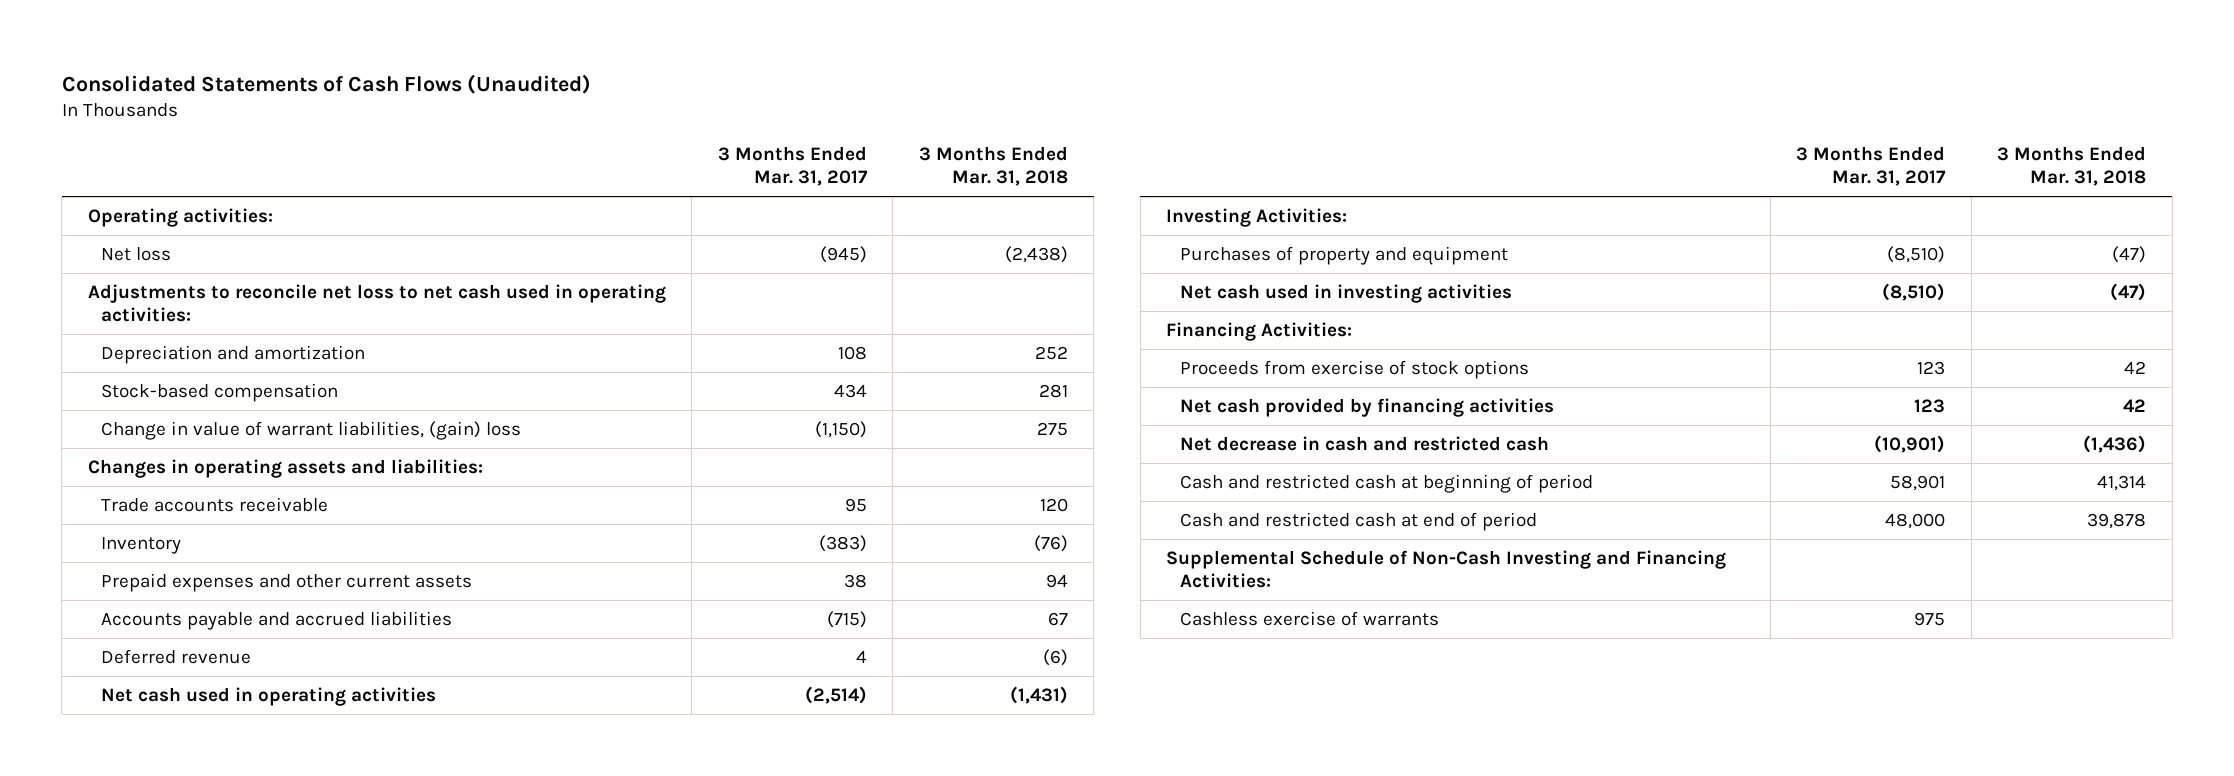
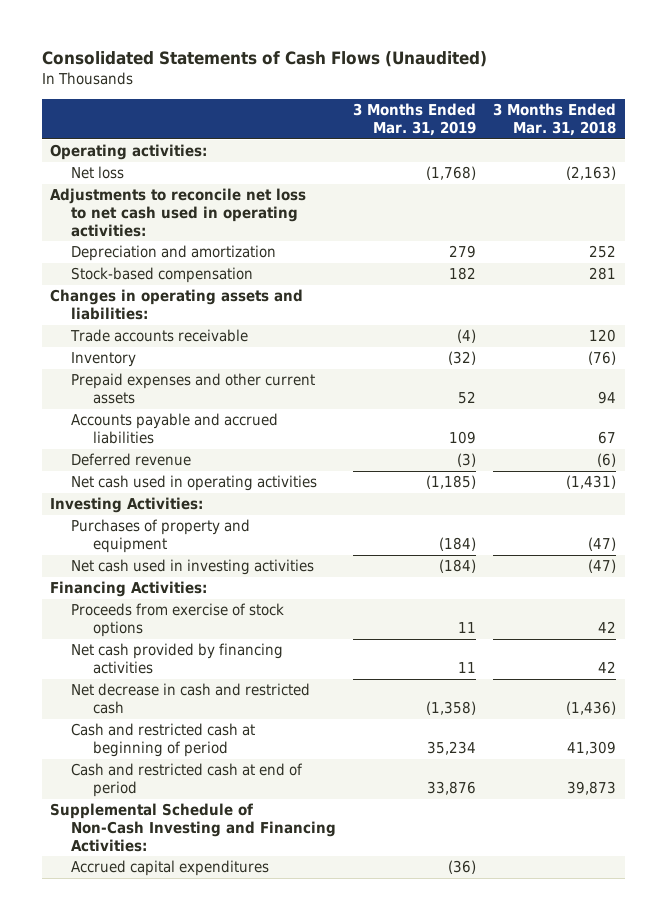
[717,145,868,187] 3 Months Ended Mar. 31, 2017 -> none
none -> [353,103,477,136] 3 Months Ended Mar. 31, 2019
[1004,245,1068,263] (2,438) -> [566,166,617,181] (2,163)
[101,420,522,440] Change in value of warrant liabilities, (gain) loss -> none
[2097,474,2147,491] 41,314 -> [567,741,617,756] 41,309
[2087,512,2147,529] 39,878 -> [567,781,617,796] 39,873
[1179,610,1439,626] Cashless exercise of warrants -> none
none -> [71,860,270,877] Accrued capital expenditures

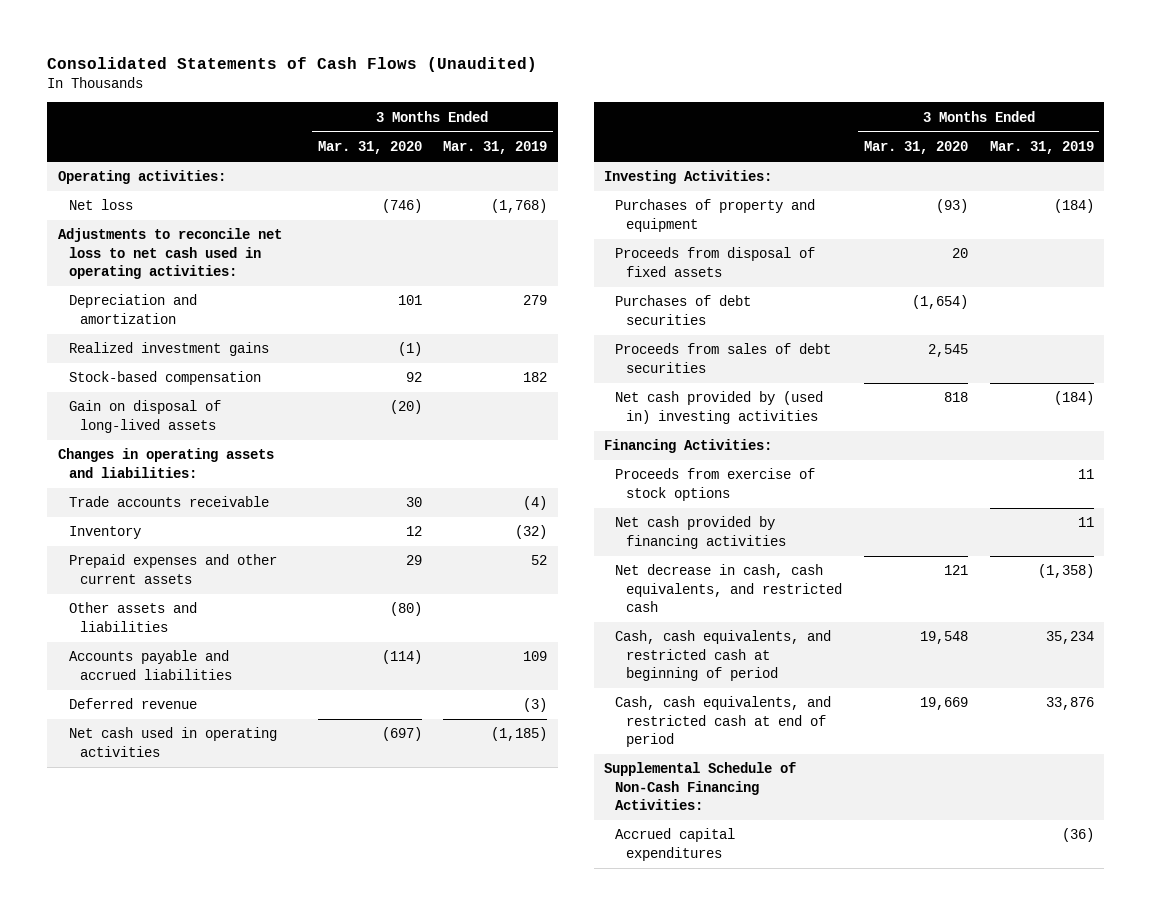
[493,103,617,136] 3 Months Ended Mar. 31, 2018 -> none
none -> [317,141,422,155] Mar. 31, 2020
none -> [69,342,270,357] Realized investment gains
none -> [69,400,222,433] Gain on disposal of long-lived assets
none -> [69,602,198,632] Other assets and liabilities
none -> [615,247,816,277] Proceeds from disposal of fixed assets
none -> [615,295,752,325] Purchases of debt securities
none -> [615,343,832,373] Proceeds from sales of debt securities
[71,559,315,576] Net cash used in investing activities -> [615,391,824,424] Net cash provided by (used in) investing activities
[71,683,311,715] Net decrease in cash and restricted cash -> [615,564,842,612] Net decrease in cash, cash equivalents, and restricted cash
[71,723,256,758] Cash and restricted cash at beginning of period -> [615,630,832,681] Cash, cash equivalents, and restricted cash at beginning of period
[71,763,304,798] Cash and restricted cash at end of period -> [615,696,832,747] Cash, cash equivalents, and restricted cash at end of period
[50,803,337,852] Supplemental Schedule of Non-Cash Investing and Financing Activities: -> [604,762,797,810] Supplemental Schedule of Non-Cash Financing Activities:

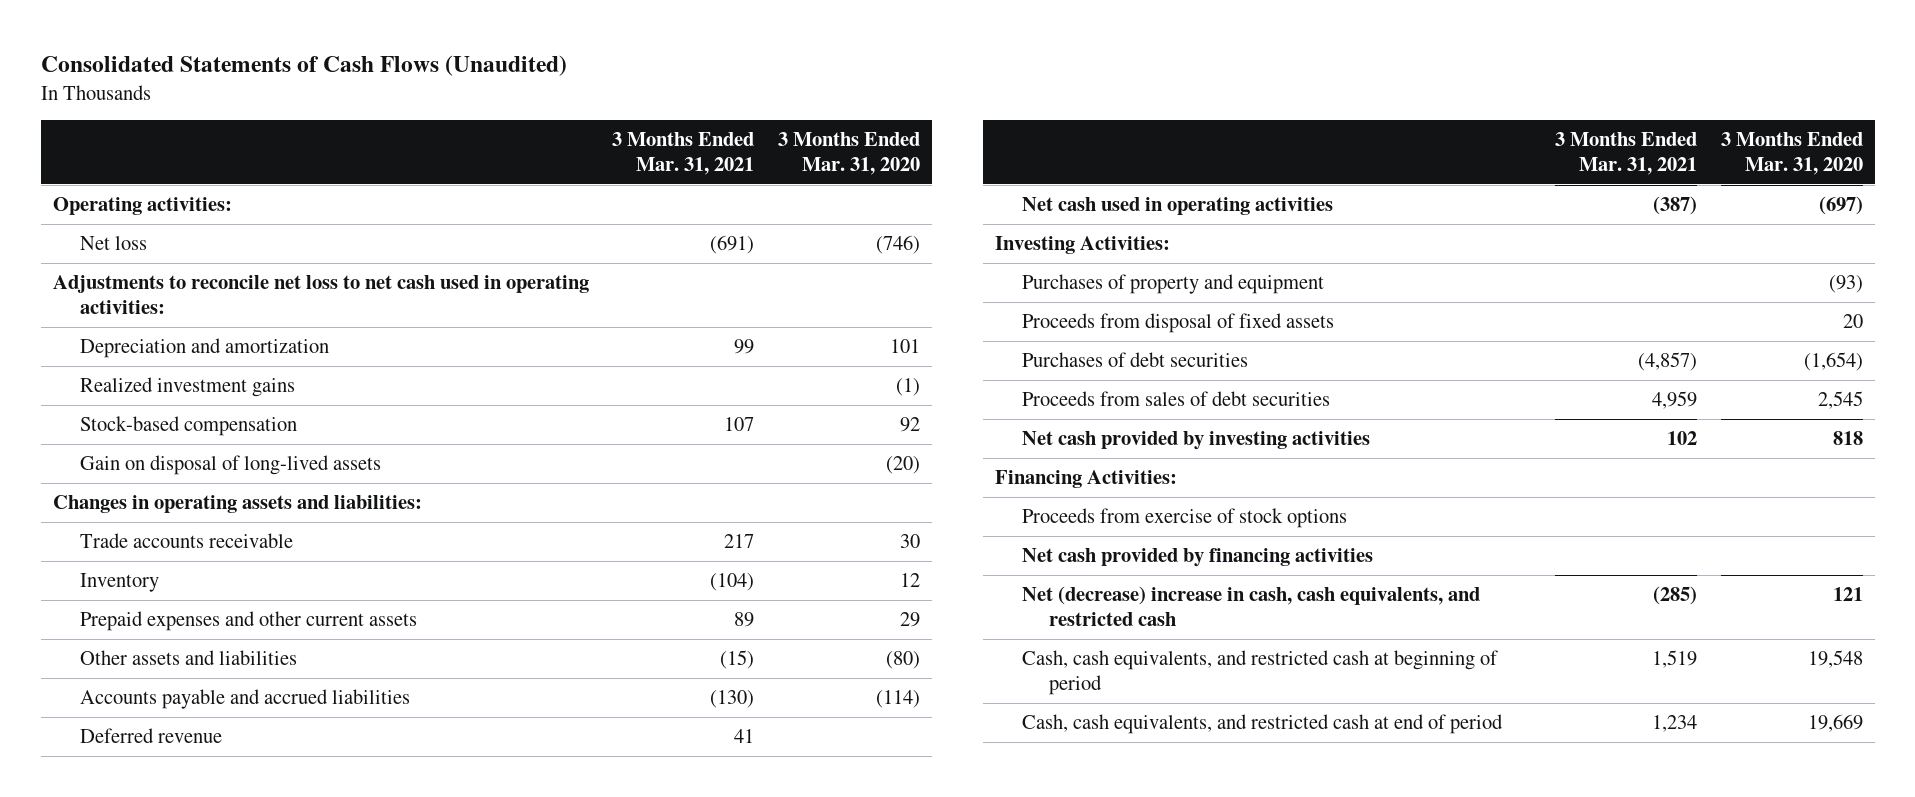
[443,141,548,155] Mar. 31, 2019 -> none
none -> [612,131,755,175] 3 Months Ended Mar. 31, 2021
[615,391,824,424] Net cash provided by (used in) investing activities -> [1021,431,1370,451] Net cash provided by investing activities
[615,564,842,612] Net decrease in cash, cash equivalents, and restricted cash -> [1021,586,1480,627] Net (decrease) increase in cash, cash equivalents, and restricted cash
[604,762,797,810] Supplemental Schedule of Non-Cash Financing Activities: -> none
[615,828,736,861] Accrued capital expenditures -> none

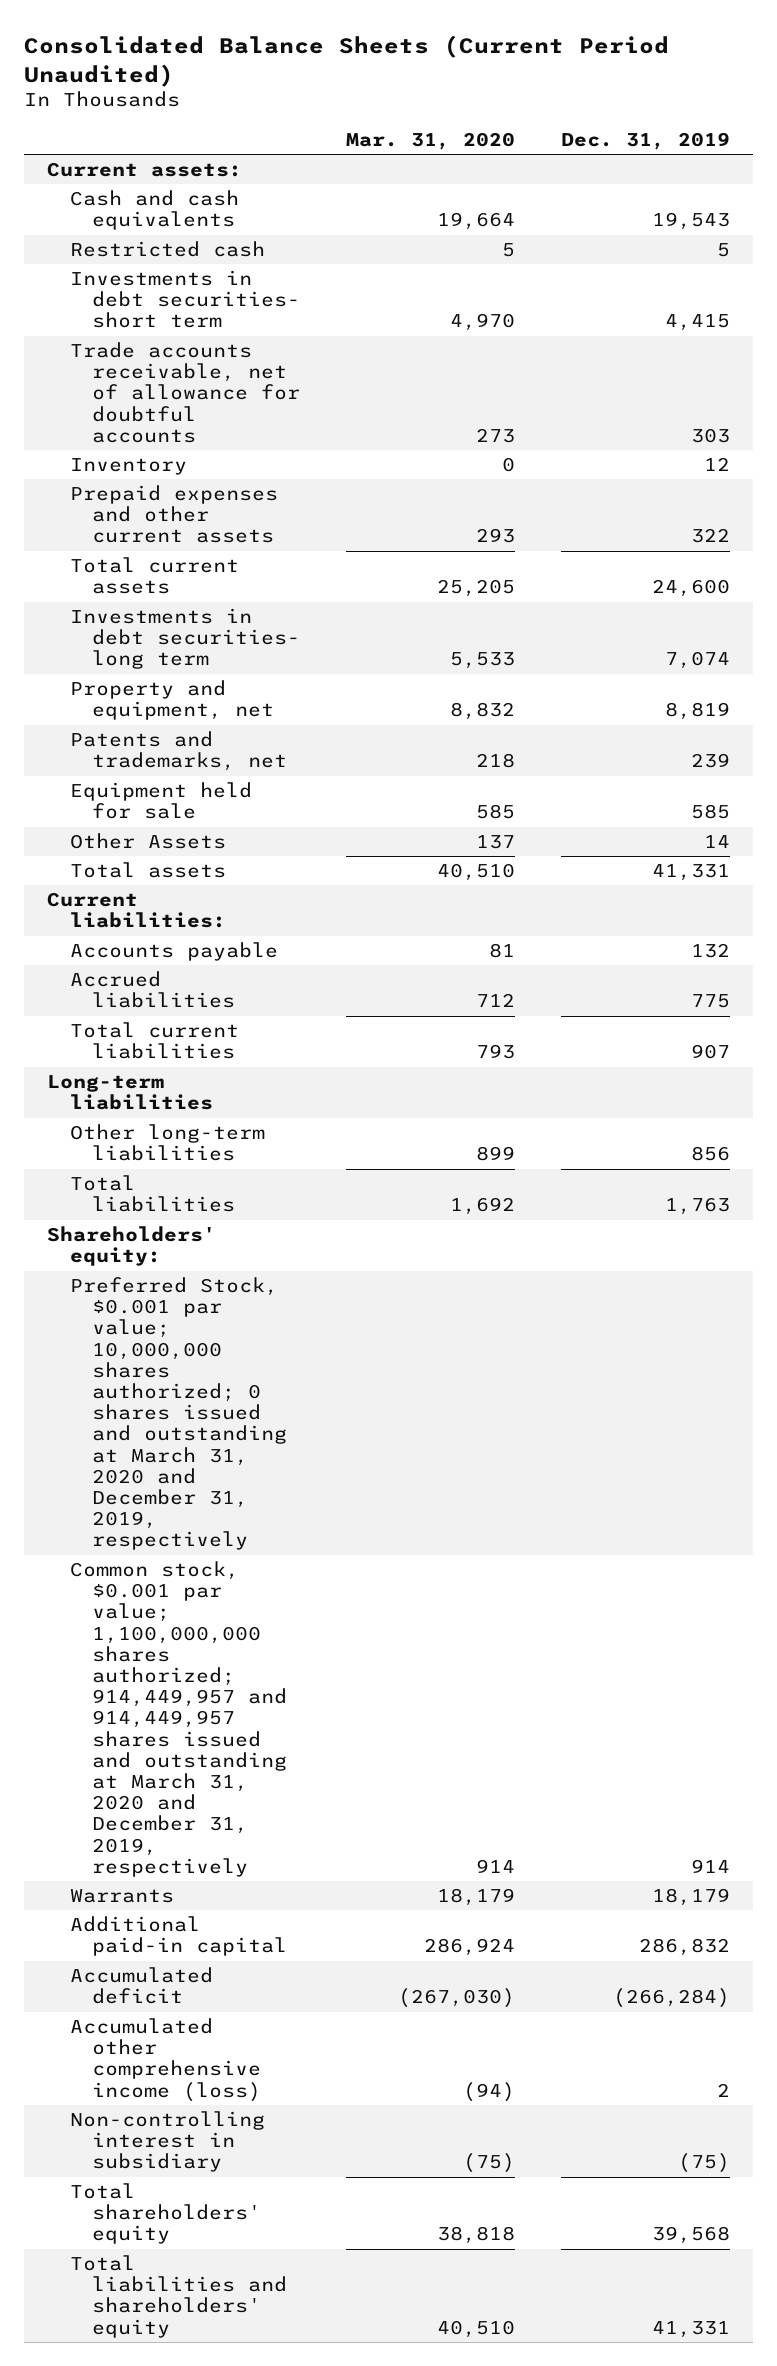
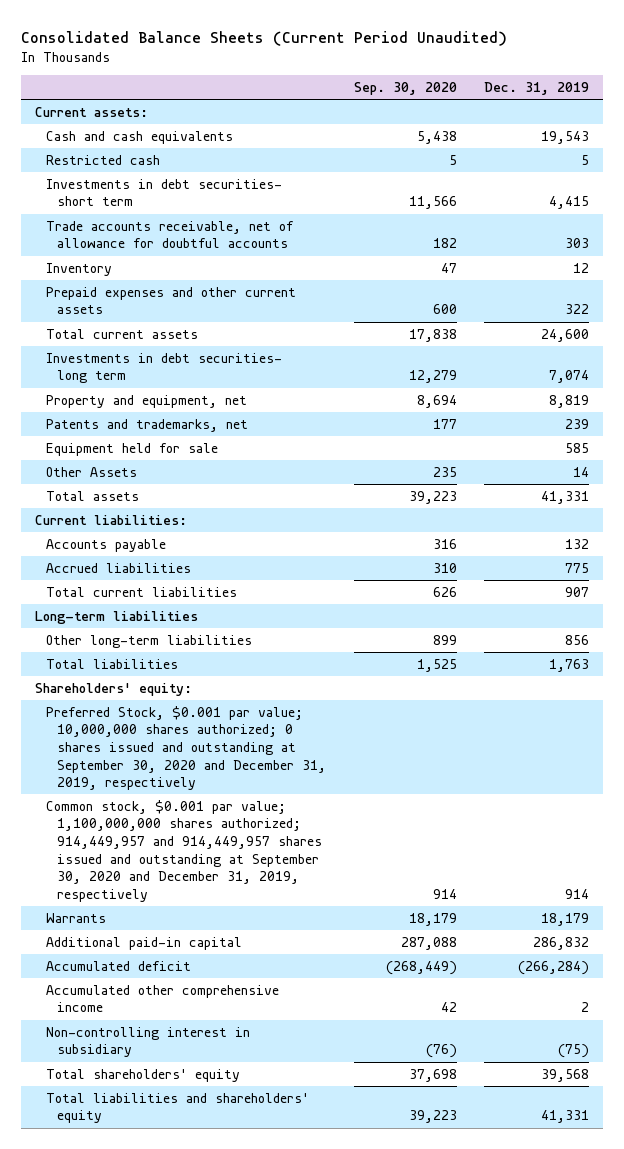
[346,131,516,150] Mar. 31, 2020 -> none
none -> [353,82,457,96] Sep. 30, 2020
[69,1277,288,1551] Preferred Stock, $0.001 par value; 10,000,000 shares authorized; 0 shares issued and outstanding at March 31, 2020 and December 31, 2019, respectively -> [46,705,327,791] Preferred Stock, $0.001 par value; 10,000,000 shares authorized; 0 shares issued and outstanding at September 30, 2020 and December 31, 2019, respectively
[69,1561,288,1877] Common stock, $0.001 par value; 1,100,000,000 shares authorized; 914,449,957 and 914,449,957 shares issued and outstanding at March 31, 2020 and December 31, 2019, respectively -> [46,799,323,902] Common stock, $0.001 par value; 1,100,000,000 shares authorized; 914,449,957 and 914,449,957 shares issued and outstanding at September 30, 2020 and December 31, 2019, respectively
[69,2018,262,2102] Accumulated other comprehensive income (loss) -> [46,984,280,1013] Accumulated other comprehensive income

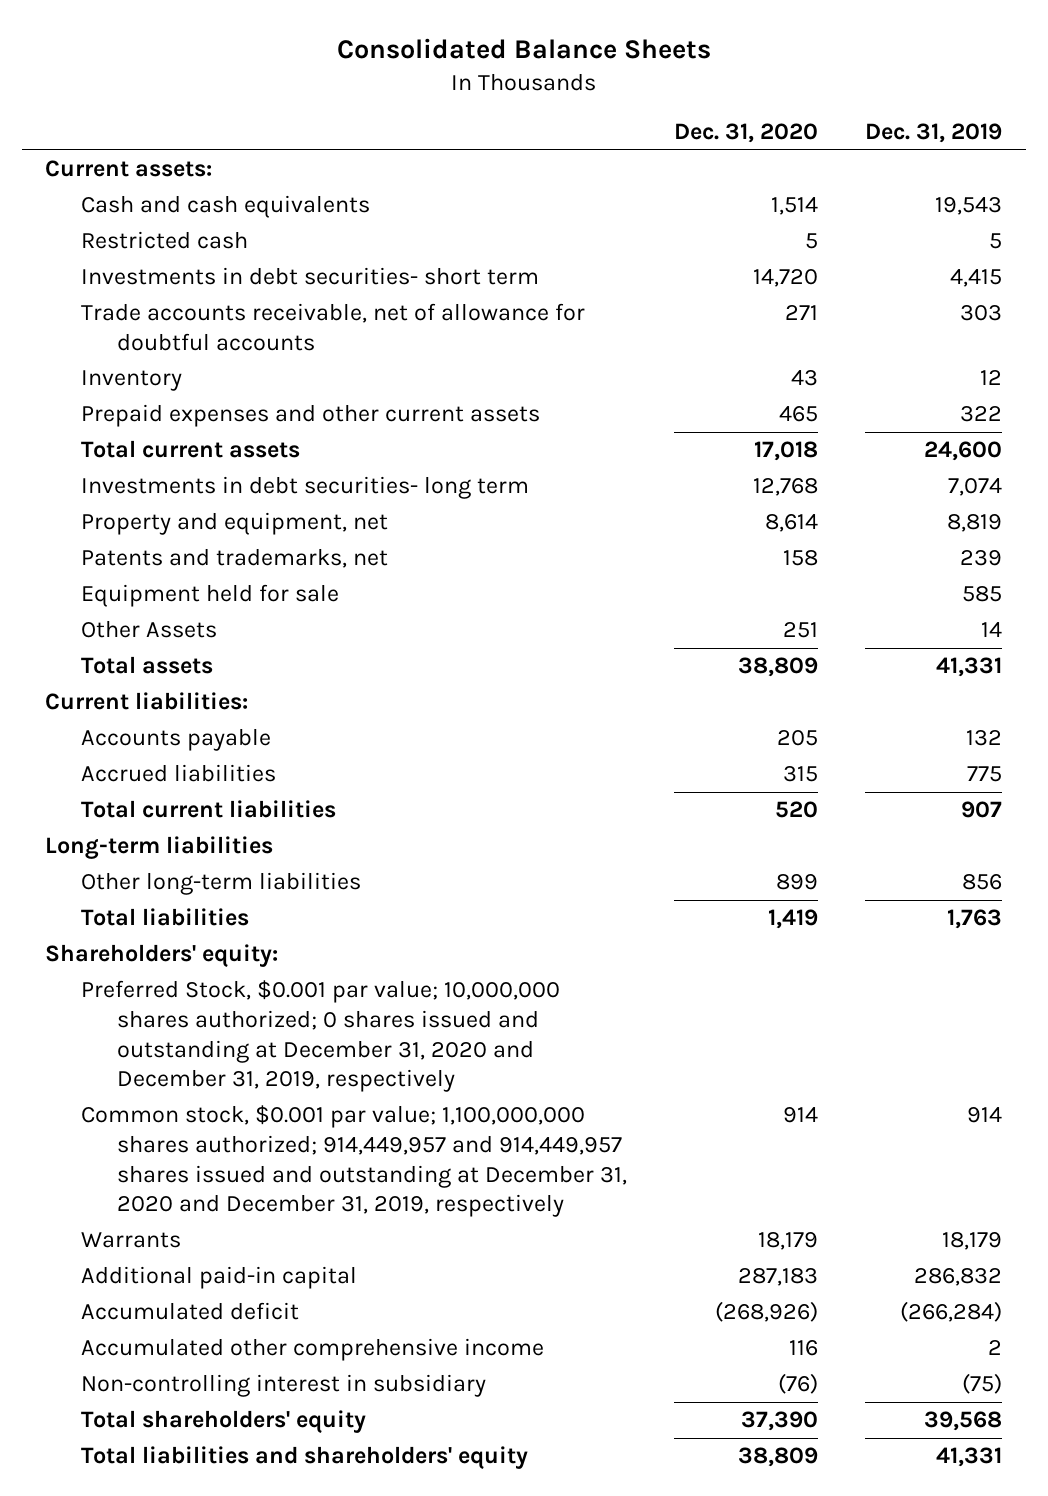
[21,30,508,46] Consolidated Balance Sheets (Current Period Unaudited) -> [336,38,711,60] Consolidated Balance Sheets
[353,82,457,96] Sep. 30, 2020 -> none
none -> [674,123,819,144] Dec. 31, 2020
[46,705,327,791] Preferred Stock, $0.001 par value; 10,000,000 shares authorized; 0 shares issued and outstanding at September 30, 2020 and December 31, 2019, respectively -> [81,980,561,1093] Preferred Stock, $0.001 par value; 10,000,000 shares authorized; 0 shares issued and outstanding at December 31, 2020 and December 31, 2019, respectively
[46,799,323,902] Common stock, $0.001 par value; 1,100,000,000 shares authorized; 914,449,957 and 914,449,957 shares issued and outstanding at September 30, 2020 and December 31, 2019, respectively -> [81,1105,628,1218] Common stock, $0.001 par value; 1,100,000,000 shares authorized; 914,449,957 and 914,449,957 shares issued and outstanding at December 31, 2020 and December 31, 2019, respectively

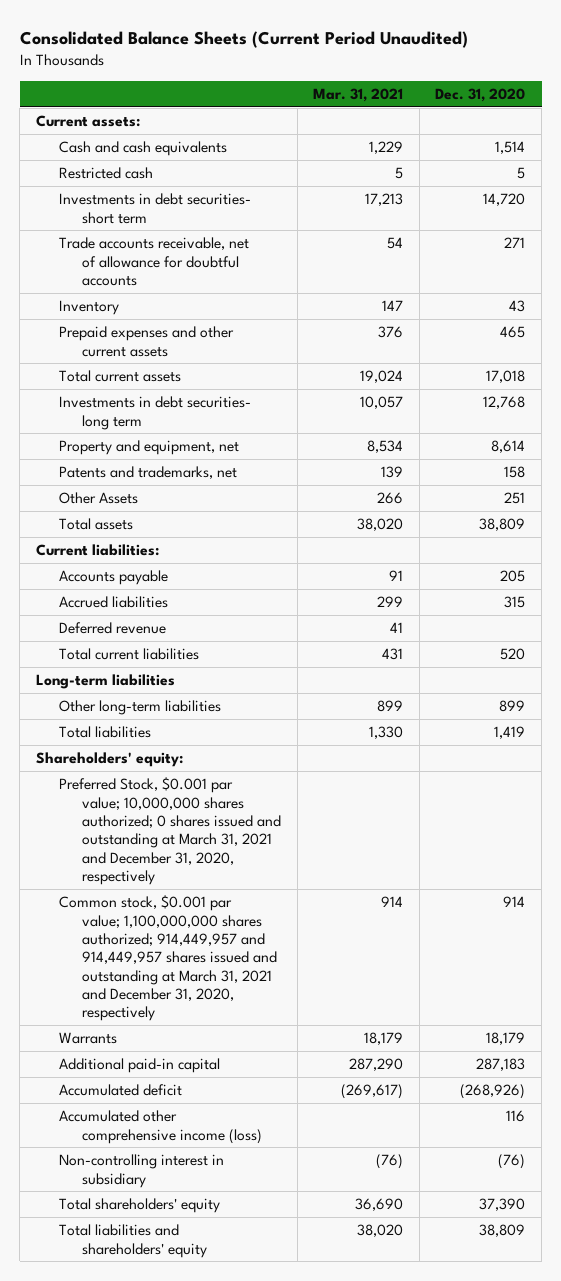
[336,38,711,60] Consolidated Balance Sheets -> [19,31,468,49] Consolidated Balance Sheets (Current Period Unaudited)
[865,123,1003,144] Dec. 31, 2019 -> none
none -> [313,87,404,102] Mar. 31, 2021
[81,584,340,608] Equipment held for sale -> none
none -> [59,622,167,635] Deferred revenue
[81,980,561,1093] Preferred Stock, $0.001 par value; 10,000,000 shares authorized; 0 shares issued and outstanding at December 31, 2020 and December 31, 2019, respectively -> [59,777,282,886] Preferred Stock, $0.001 par value; 10,000,000 shares authorized; 0 shares issued and outstanding at March 31, 2021 and December 31, 2020, respectively
[81,1105,628,1218] Common stock, $0.001 par value; 1,100,000,000 shares authorized; 914,449,957 and 914,449,957 shares issued and outstanding at December 31, 2020 and December 31, 2019, respectively -> [59,895,278,1022] Common stock, $0.001 par value; 1,100,000,000 shares authorized; 914,449,957 and 914,449,957 shares issued and outstanding at March 31, 2021 and December 31, 2020, respectively
[81,1338,545,1362] Accumulated other comprehensive income -> [59,1110,263,1144] Accumulated other comprehensive income (loss)

